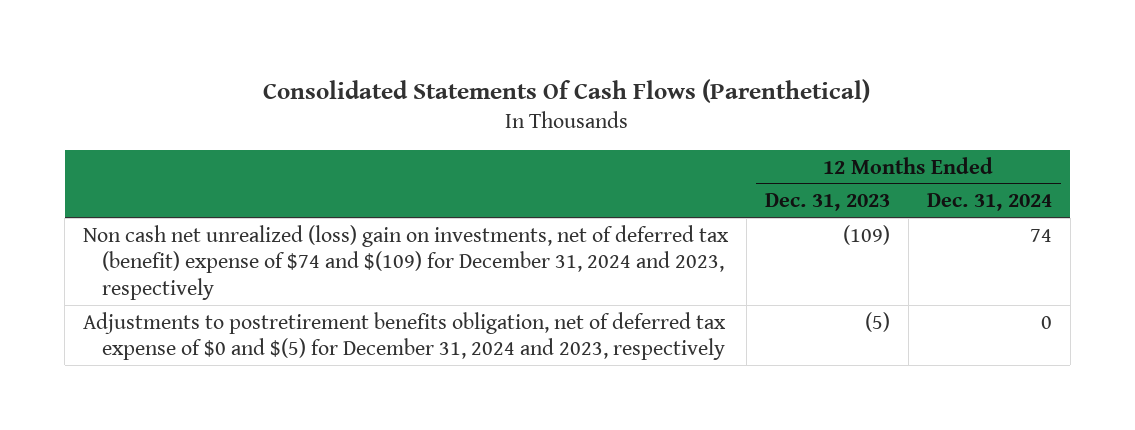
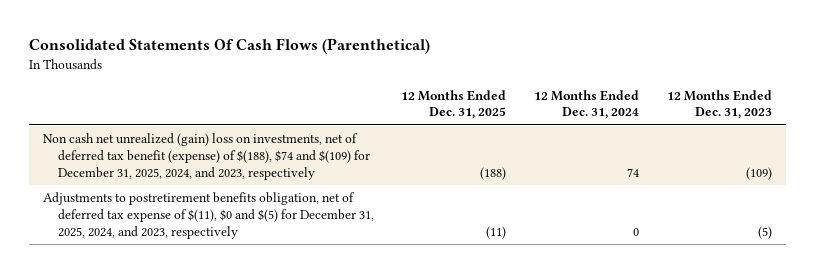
none -> [401,89,507,120] 12 Months Ended Dec. 31, 2025
[83,224,730,301] Non cash net unrealized (loss) gain on investments, net of deferred tax (benefit) expense of $74 and $(109) for December 31, 2024 and 2023, respectively -> [42,133,370,180] Non cash net unrealized (gain) loss on investments, net of deferred tax benefit (expense) of $(188), $74 and $(109) for December 31, 2025, 2024, and 2023, respectively
[83,311,727,361] Adjustments to postretirement benefits obligation, net of deferred tax expense of $0 and $(5) for December 31, 2024 and 2023, respectively -> [42,192,374,239] Adjustments to postretirement benefits obligation, net of deferred tax expense of $(11), $0 and $(5) for December 31, 2025, 2024, and 2023, respectively

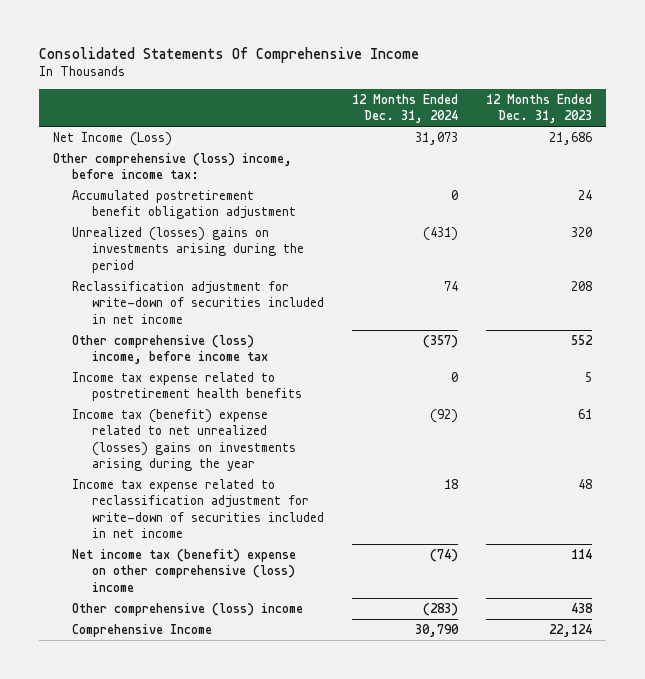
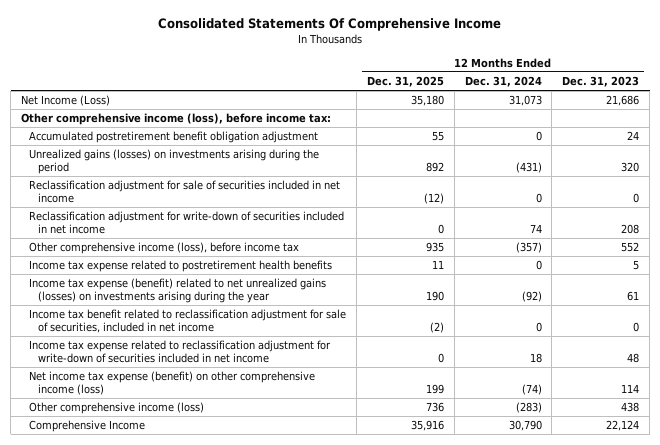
none -> [367,76,445,88] Dec. 31, 2025
[53,152,293,180] Other comprehensive (loss) income, before income tax: -> [20,113,331,126] Other comprehensive income (loss), before income tax:
[72,226,304,273] Unrealized (losses) gains on investments arising during the period -> [29,149,320,175] Unrealized gains (losses) on investments arising during the period
none -> [29,180,341,204] Reclassification adjustment for sale of securities included in net income
[72,334,268,365] Other comprehensive (loss) income, before income tax -> [29,242,300,255] Other comprehensive income (loss), before income tax
[72,408,296,471] Income tax (benefit) expense related to net unrealized (losses) gains on investments arising during the year -> [29,278,327,304] Income tax expense (benefit) related to net unrealized gains (losses) on investments arising during the year
none -> [29,309,347,334] Income tax benefit related to reclassification adjustment for sale of securities, included in net income
[72,548,297,592] Net income tax (benefit) expense on other comprehensive (loss) income -> [29,371,316,396] Net income tax expense (benefit) on other comprehensive income (loss)
[72,602,304,616] Other comprehensive (loss) income -> [29,402,205,415] Other comprehensive income (loss)

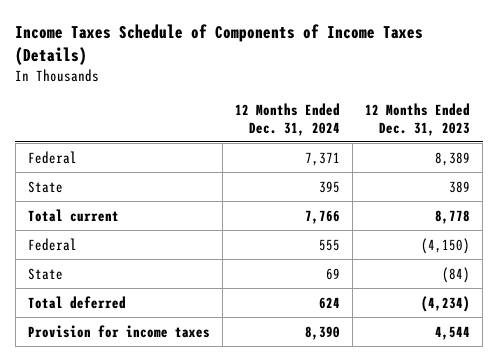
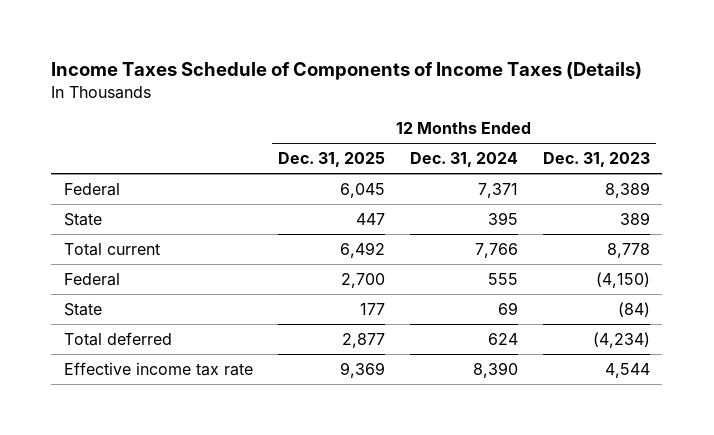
none -> [277,152,385,168] Dec. 31, 2025
[27,324,210,338] Provision for income taxes -> [63,361,253,376] Effective income tax rate

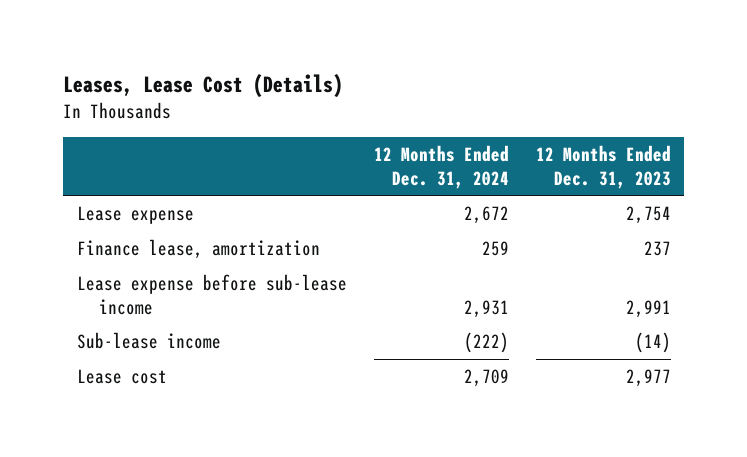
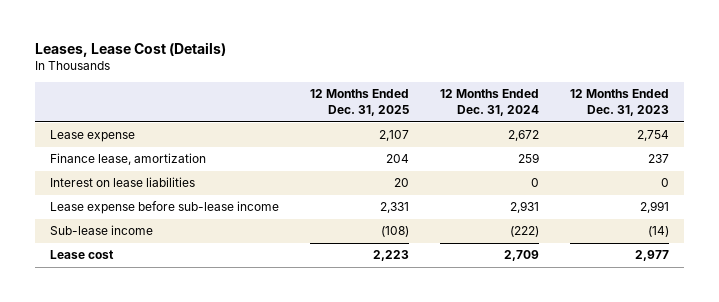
none -> [309,89,409,116] 12 Months Ended Dec. 31, 2025
none -> [50,177,196,188] Interest on lease liabilities

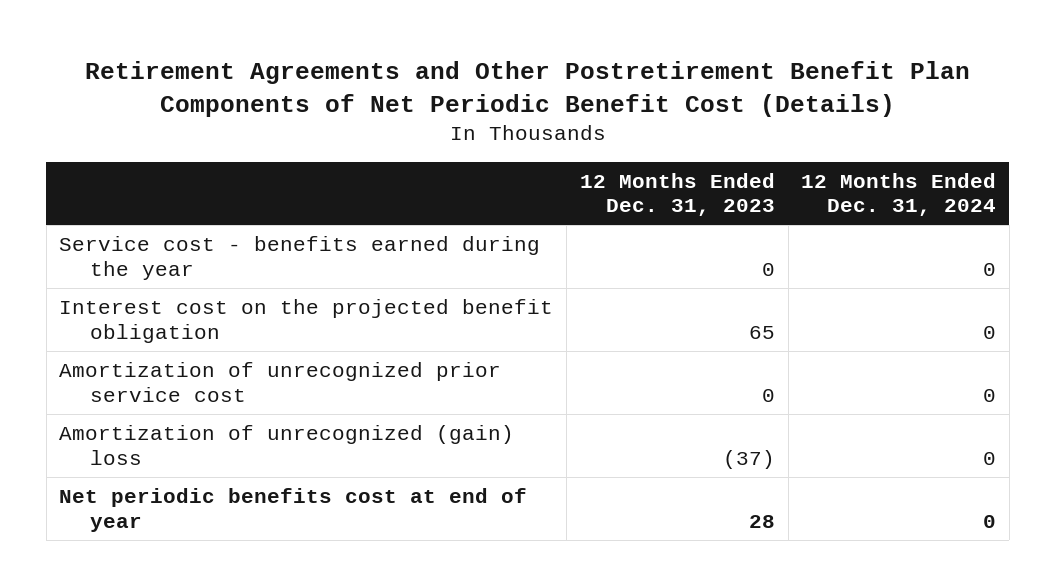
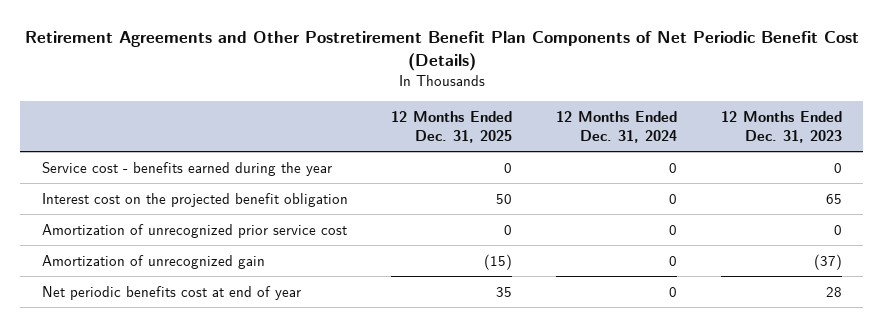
none -> [391,110,513,144] 12 Months Ended Dec. 31, 2025
[59,425,515,465] Amortization of unrecognized (gain) loss -> [41,254,265,269] Amortization of unrecognized gain

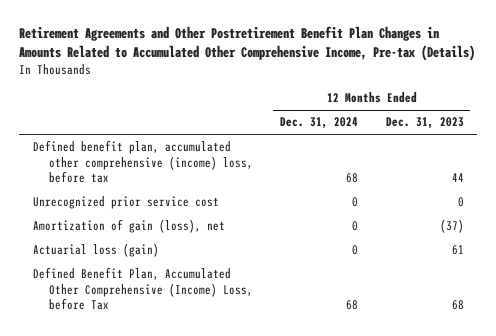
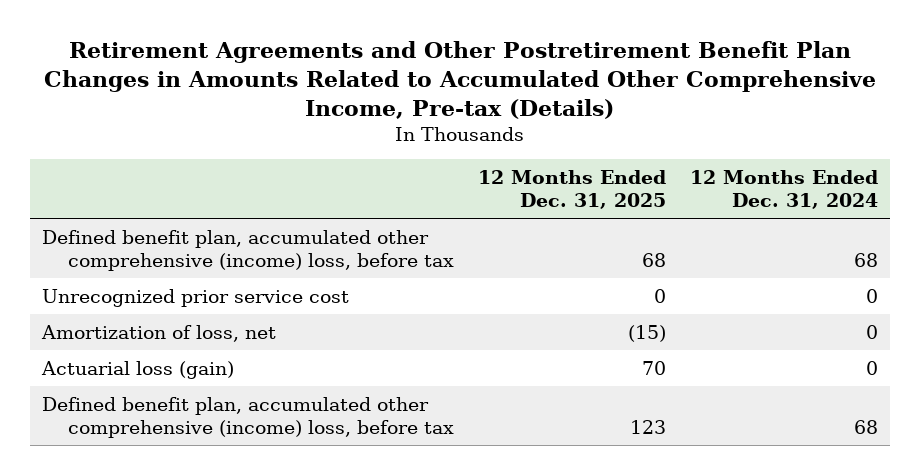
[385,117,464,130] Dec. 31, 2023 -> none
none -> [477,169,666,210] 12 Months Ended Dec. 31, 2025
[32,219,225,234] Amortization of gain (loss), net -> [40,324,276,342] Amortization of loss, net
[32,267,253,311] Defined Benefit Plan, Accumulated Other Comprehensive (Income) Loss, before Tax -> [41,396,454,438] Defined benefit plan, accumulated other comprehensive (income) loss, before tax

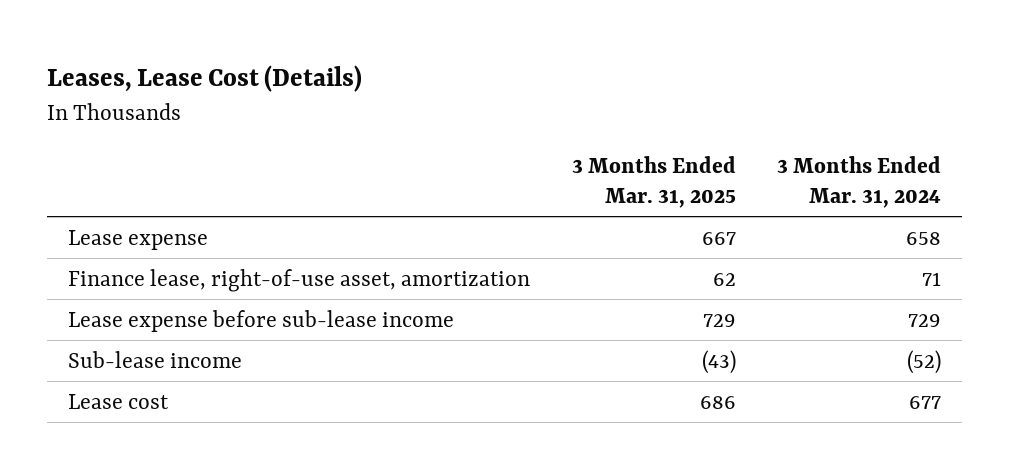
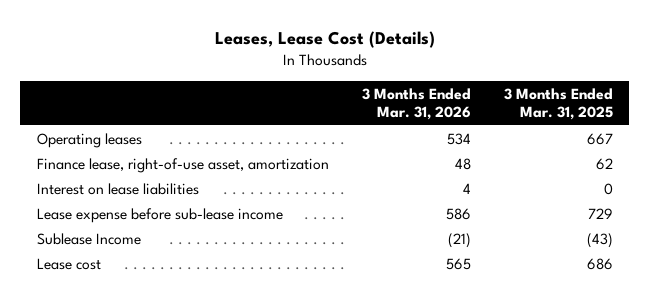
[777,156,942,208] 3 Months Ended Mar. 31, 2024 -> none
none -> [361,87,471,121] 3 Months Ended Mar. 31, 2026
[67,229,208,250] Lease expense -> [36,132,142,148] Operating leases
none -> [36,182,199,195] Interest on lease liabilities
[67,350,242,368] Sub-lease income -> [36,232,141,245] Sublease Income

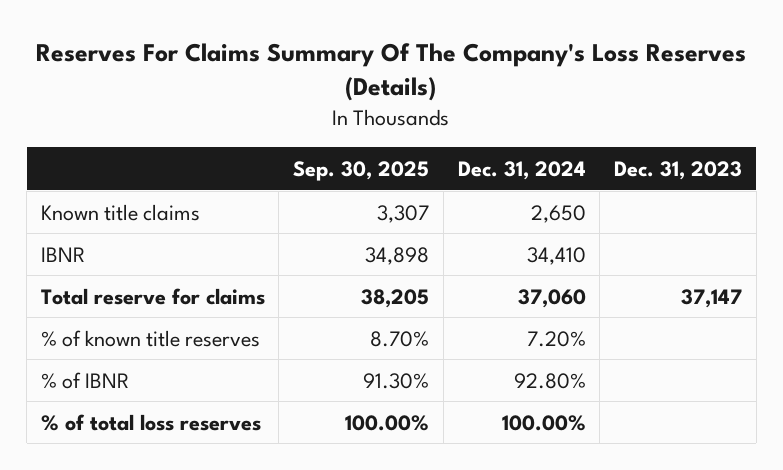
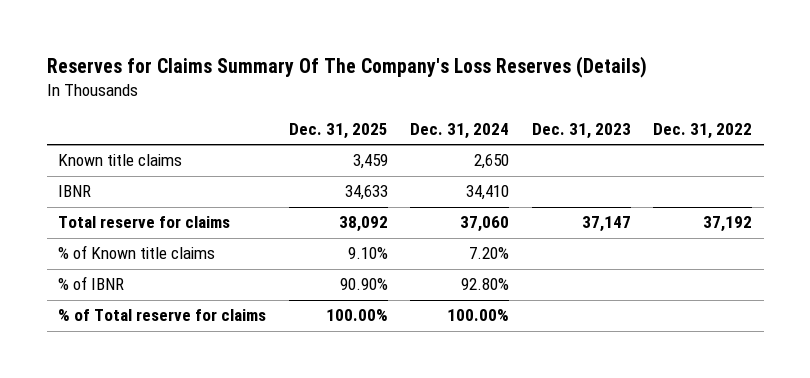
[36,42,747,102] Reserves For Claims Summary Of The Company's Loss Reserves (Details) -> [46,56,647,79] Reserves for Claims Summary Of The Company's Loss Reserves (Details)
[293,160,430,181] Sep. 30, 2025 -> none
none -> [288,122,388,139] Dec. 31, 2025
none -> [653,122,753,139] Dec. 31, 2022
[40,329,260,347] % of known title reserves -> [57,245,215,260] % of Known title claims
[40,413,261,431] % of total loss reserves -> [57,309,266,322] % of Total reserve for claims

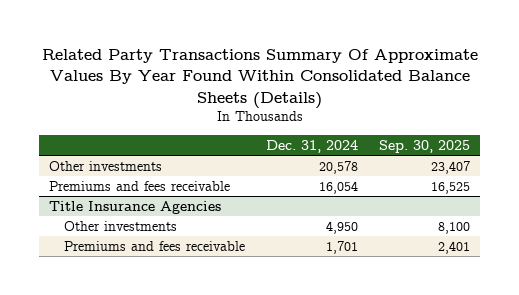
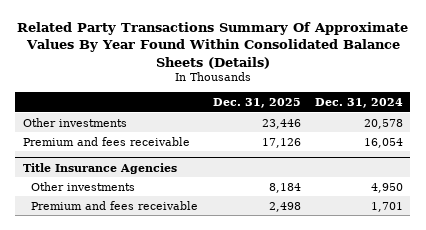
[378,139,470,153] Sep. 30, 2025 -> none
none -> [212,98,301,109] Dec. 31, 2025
[49,180,231,191] Premiums and fees receivable -> [22,136,190,146] Premium and fees receivable
[63,240,245,251] Premiums and fees receivable -> [31,200,199,210] Premium and fees receivable

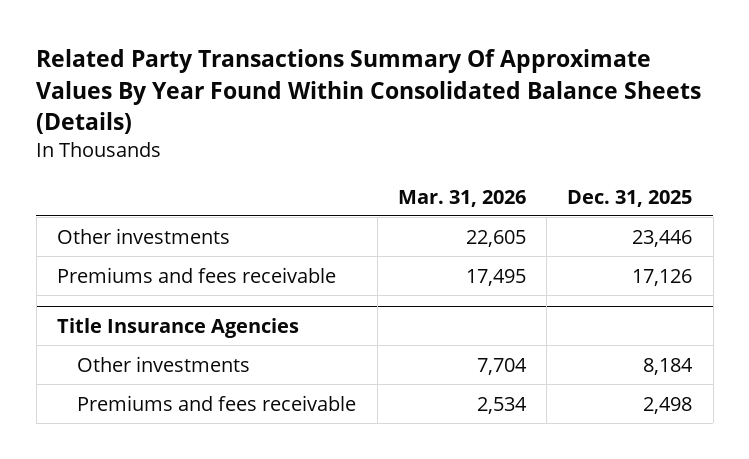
[315,98,404,109] Dec. 31, 2024 -> none
none -> [397,189,526,207] Mar. 31, 2026
[22,136,190,146] Premium and fees receivable -> [56,266,336,283] Premiums and fees receivable
[31,200,199,210] Premium and fees receivable -> [77,394,357,411] Premiums and fees receivable

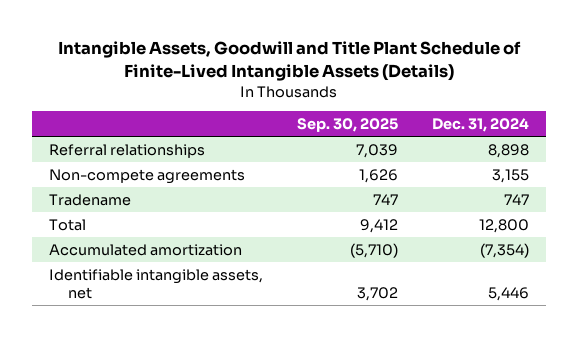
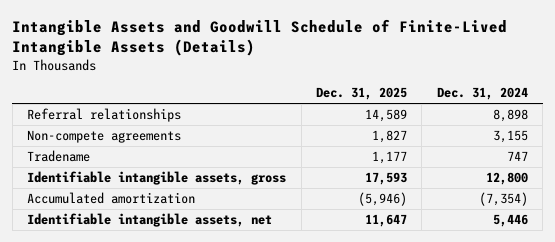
[57,41,521,81] Intangible Assets, Goodwill and Title Plant Schedule of Finite-Lived Intangible Assets (Details) -> [12,19,508,57] Intangible Assets and Goodwill Schedule of Finite-Lived Intangible Assets (Details)
[296,118,398,133] Sep. 30, 2025 -> none
none -> [316,87,408,101] Dec. 31, 2025
[48,218,86,231] Total -> [27,170,287,185] Identifiable intangible assets, gross

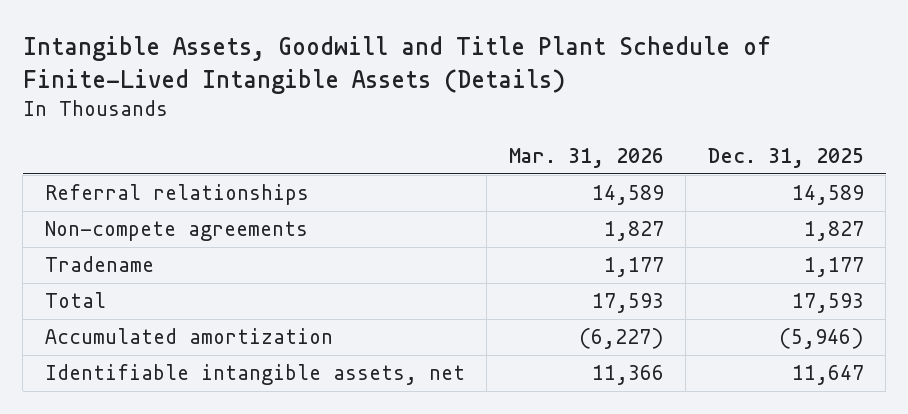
[12,19,508,57] Intangible Assets and Goodwill Schedule of Finite-Lived Intangible Assets (Details) -> [22,36,771,94] Intangible Assets, Goodwill and Title Plant Schedule of Finite-Lived Intangible Assets (Details)
[436,87,528,101] Dec. 31, 2024 -> none
none -> [508,147,664,168] Mar. 31, 2026
[27,170,287,185] Identifiable intangible assets, gross -> [44,292,106,309] Total

